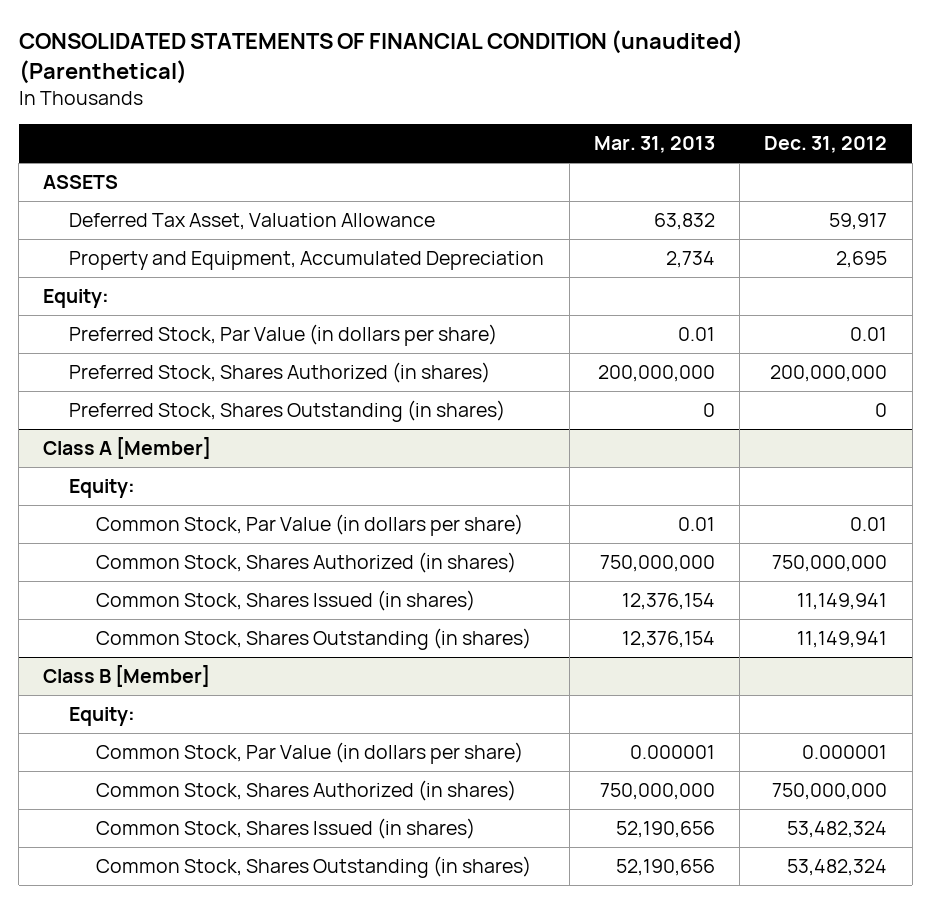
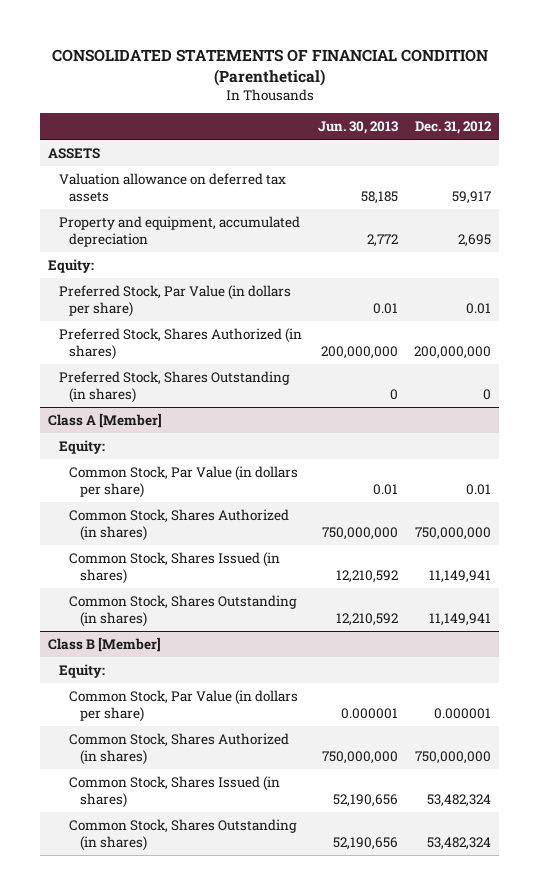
[18,29,743,84] CONSOLIDATED STATEMENTS OF FINANCIAL CONDITION (unaudited) (Parenthetical) -> [51,48,488,86] CONSOLIDATED STATEMENTS OF FINANCIAL CONDITION (Parenthetical)
[593,136,715,154] Mar. 31, 2013 -> none
none -> [317,121,398,135] Jun. 30, 2013
[69,213,436,231] Deferred Tax Asset, Valuation Allowance -> [58,172,286,202] Valuation allowance on deferred tax assets
[69,251,545,271] Property and Equipment, Accumulated Depreciation -> [58,215,300,247] Property and equipment, accumulated depreciation

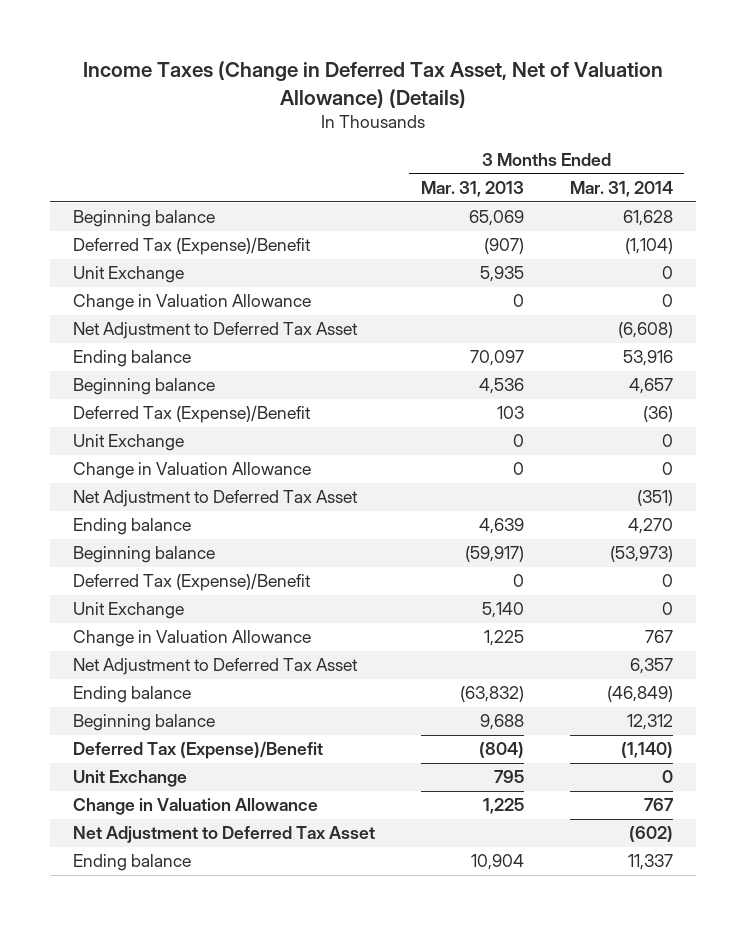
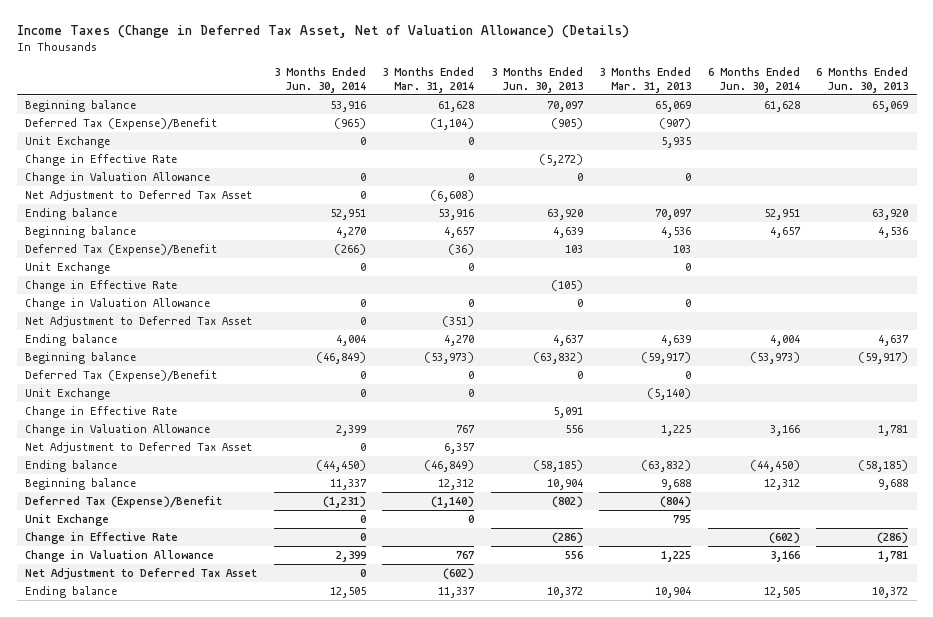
none -> [273,66,366,94] 3 Months Ended Jun. 30, 2014
none -> [490,66,583,94] 3 Months Ended Jun. 30, 2013
none -> [707,66,800,94] 6 Months Ended Jun. 30, 2014
none -> [816,66,909,94] 6 Months Ended Jun. 30, 2013
none -> [25,153,178,166] Change in Effective Rate
none -> [25,279,178,292] Change in Effective Rate
[481,602,524,619] 5,140 -> [647,387,692,400] (5,140)
none -> [25,405,178,418] Change in Effective Rate
none -> [25,531,179,544] Change in Effective Rate

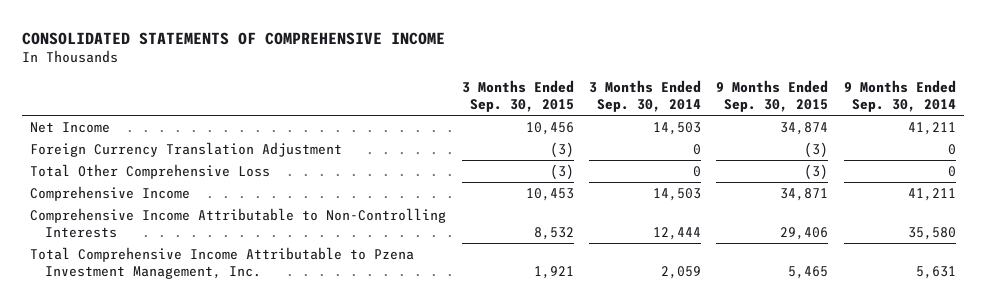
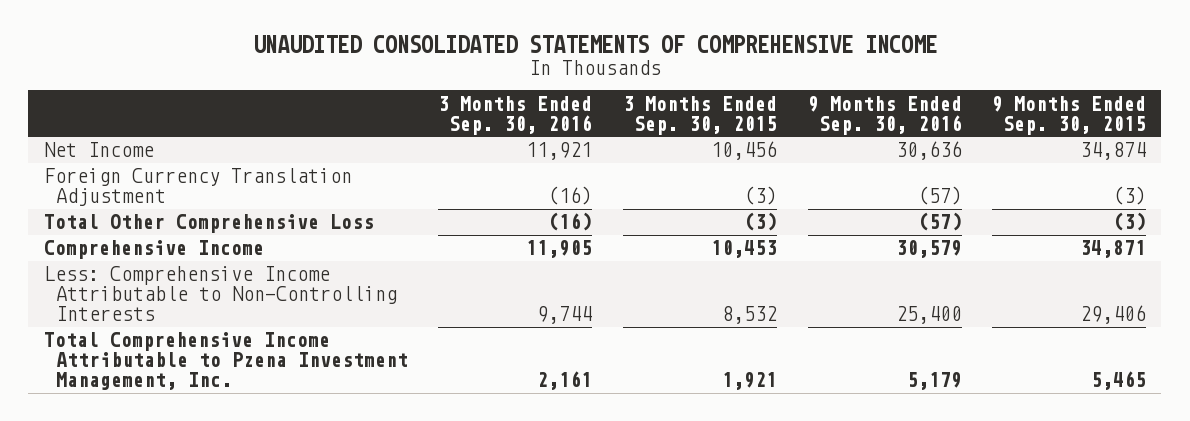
[22,31,446,45] CONSOLIDATED STATEMENTS OF COMPREHENSIVE INCOME -> [252,35,937,54] UNAUDITED CONSOLIDATED STATEMENTS OF COMPREHENSIVE INCOME
[588,79,701,113] 3 Months Ended Sep. 30, 2014 -> none
[843,79,956,113] 9 Months Ended Sep. 30, 2014 -> none
none -> [438,95,593,135] 3 Months Ended Sep. 30, 2016
none -> [807,95,962,135] 9 Months Ended Sep. 30, 2016
[30,207,447,238] Comprehensive Income Attributable to Non-Controlling Interests -> [43,266,397,322] Less: Comprehensive Income Attributable to Non-Controlling Interests

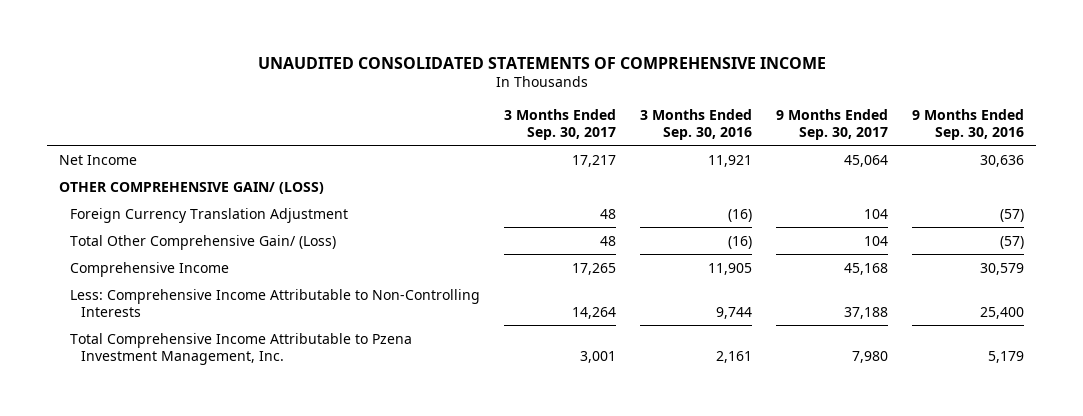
[622,95,777,135] 3 Months Ended Sep. 30, 2015 -> none
[992,95,1147,135] 9 Months Ended Sep. 30, 2015 -> none
none -> [504,108,617,140] 3 Months Ended Sep. 30, 2017
none -> [776,108,889,140] 9 Months Ended Sep. 30, 2017
none -> [59,181,325,194] OTHER COMPREHENSIVE GAIN/ (LOSS)
[43,214,374,234] Total Other Comprehensive Loss -> [70,234,337,250] Total Other Comprehensive Gain/ (Loss)

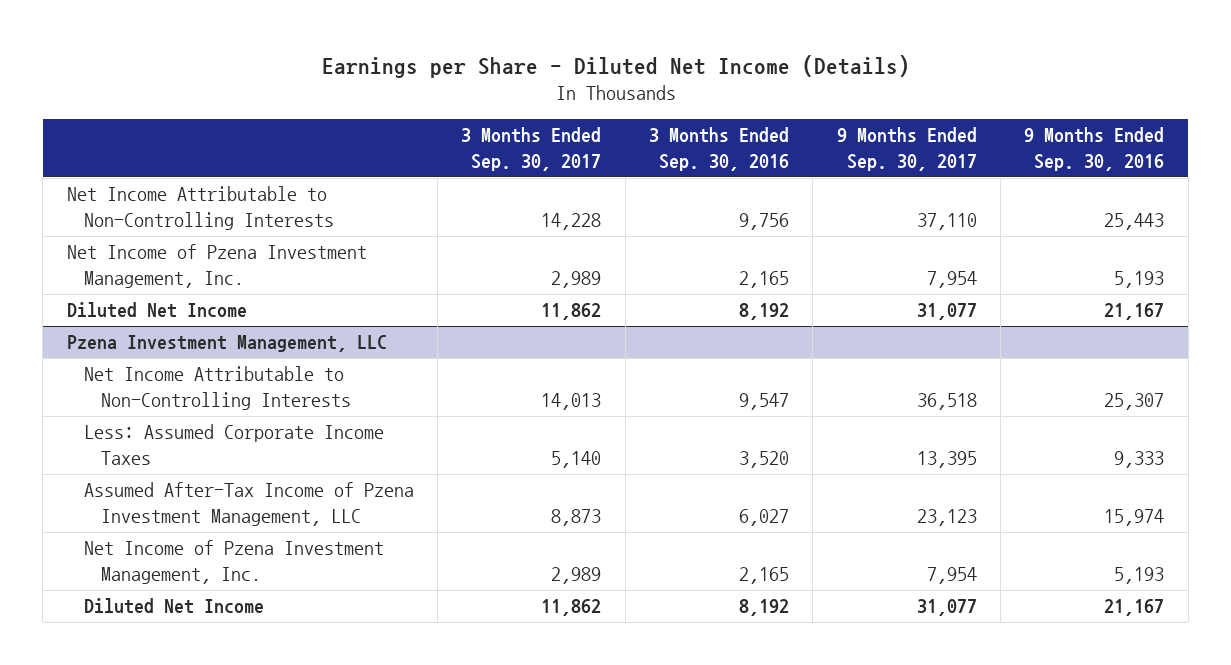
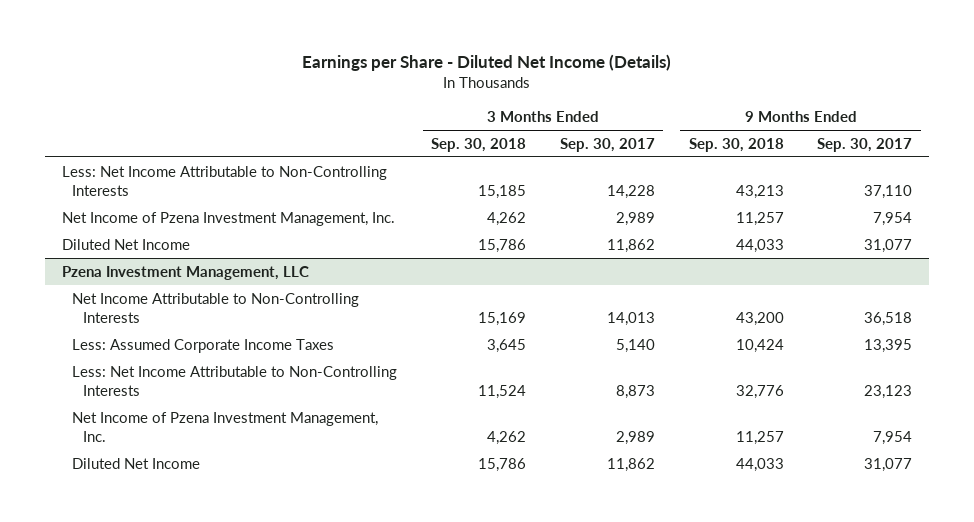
[649,127,790,171] 3 Months Ended Sep. 30, 2016 -> none
[1024,127,1165,171] 9 Months Ended Sep. 30, 2016 -> none
none -> [431,137,527,152] Sep. 30, 2018
none -> [688,137,784,152] Sep. 30, 2018
[66,186,334,230] Net Income Attributable to Non-Controlling Interests -> [61,165,387,196] Less: Net Income Attributable to Non-Controlling Interests
[83,482,414,526] Assumed After-Tax Income of Pzena Investment Management, LLC -> [72,365,398,396] Less: Net Income Attributable to Non-Controlling Interests

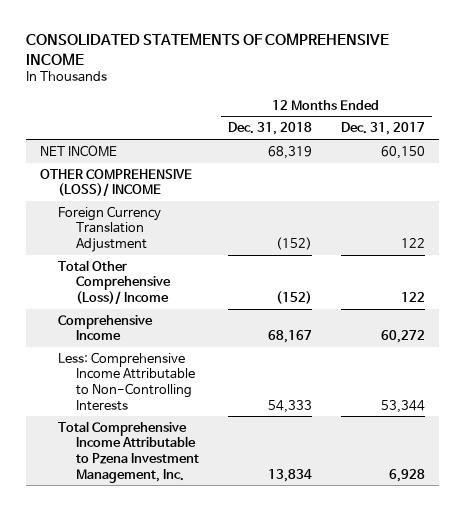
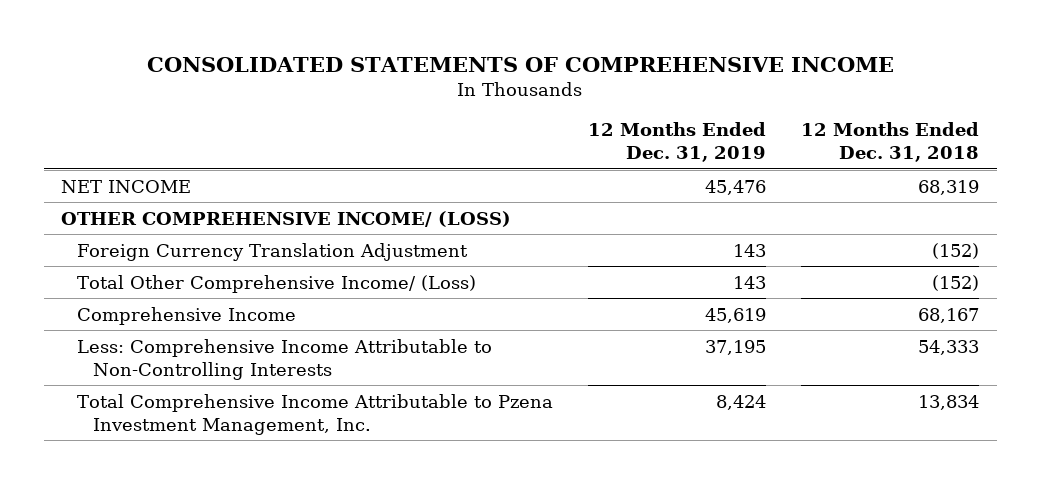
[340,122,425,136] Dec. 31, 2017 -> none
none -> [588,122,767,163] 12 Months Ended Dec. 31, 2019
[40,168,193,198] OTHER COMPREHENSIVE (LOSS)/ INCOME -> [61,210,512,227] OTHER COMPREHENSIVE INCOME/ (LOSS)
[58,259,172,306] Total Other Comprehensive (Loss)/ Income -> [77,274,477,293] Total Other Comprehensive Income/ (Loss)

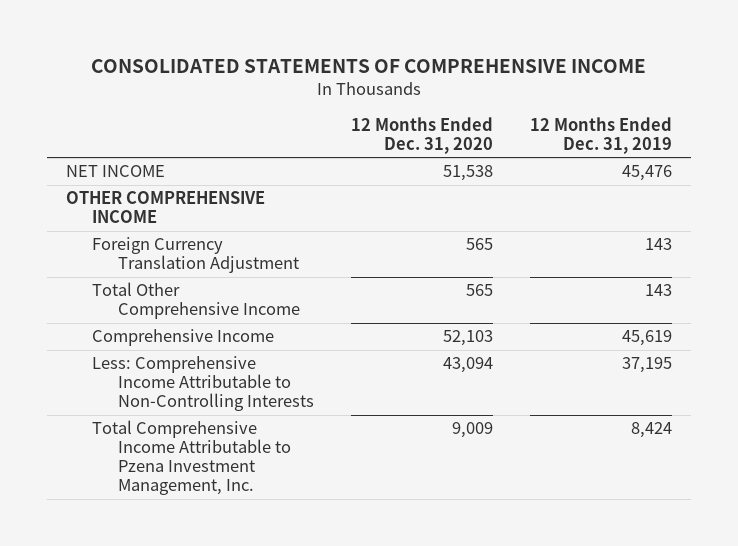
[801,122,980,163] 12 Months Ended Dec. 31, 2018 -> none
none -> [350,117,493,155] 12 Months Ended Dec. 31, 2020
[61,210,512,227] OTHER COMPREHENSIVE INCOME/ (LOSS) -> [65,191,265,224] OTHER COMPREHENSIVE INCOME
[77,274,477,293] Total Other Comprehensive Income/ (Loss) -> [91,282,300,320] Total Other Comprehensive Income

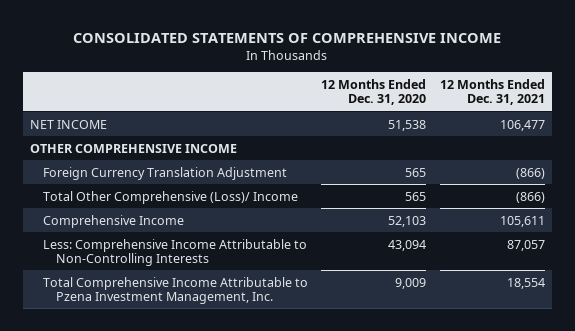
[530,117,673,155] 12 Months Ended Dec. 31, 2019 -> none
none -> [439,78,545,106] 12 Months Ended Dec. 31, 2021
[91,282,300,320] Total Other Comprehensive Income -> [42,190,298,204] Total Other Comprehensive (Loss)/ Income

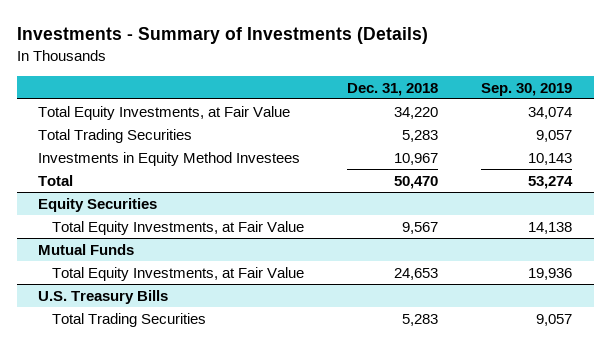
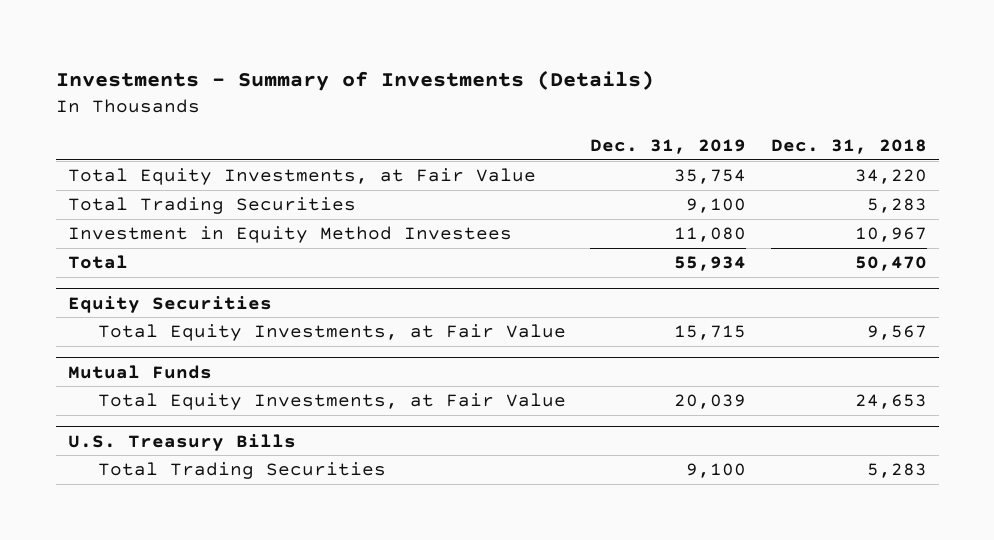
[481,82,573,96] Sep. 30, 2019 -> none
none -> [590,138,747,154] Dec. 31, 2019
[38,151,301,166] Investments in Equity Method Investees -> [67,226,512,244] Investment in Equity Method Investees

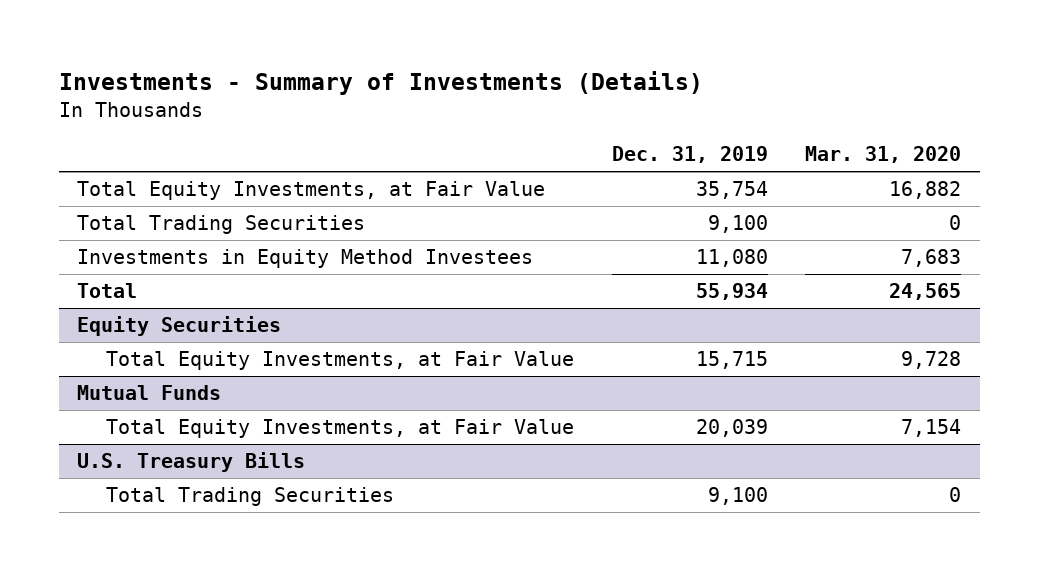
[770,138,927,154] Dec. 31, 2018 -> none
none -> [805,146,962,164] Mar. 31, 2020
[67,226,512,244] Investment in Equity Method Investees -> [77,249,534,269] Investments in Equity Method Investees

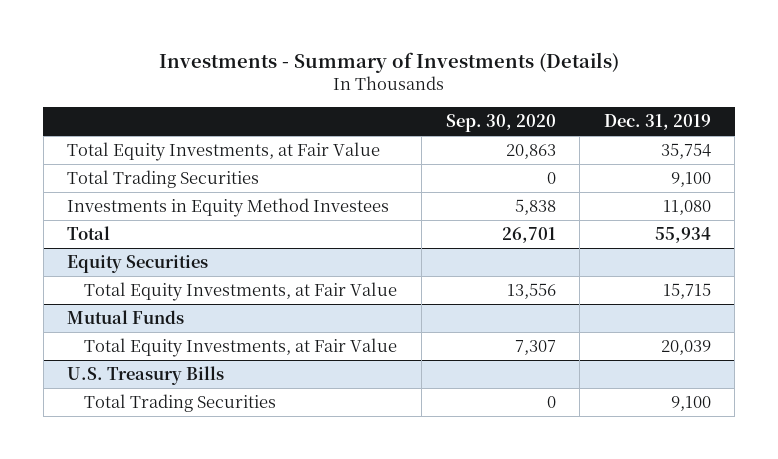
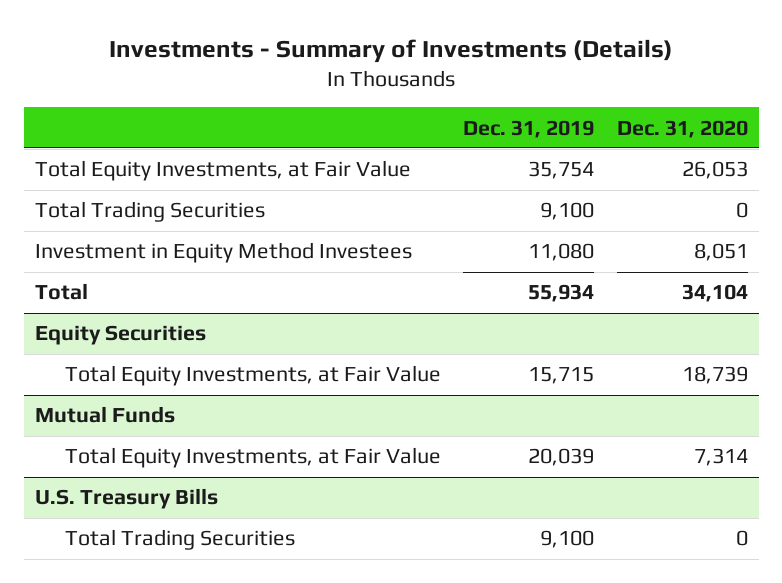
[445,113,556,132] Sep. 30, 2020 -> none
none -> [616,119,748,138] Dec. 31, 2020
[67,198,390,218] Investments in Equity Method Investees -> [34,242,412,264] Investment in Equity Method Investees

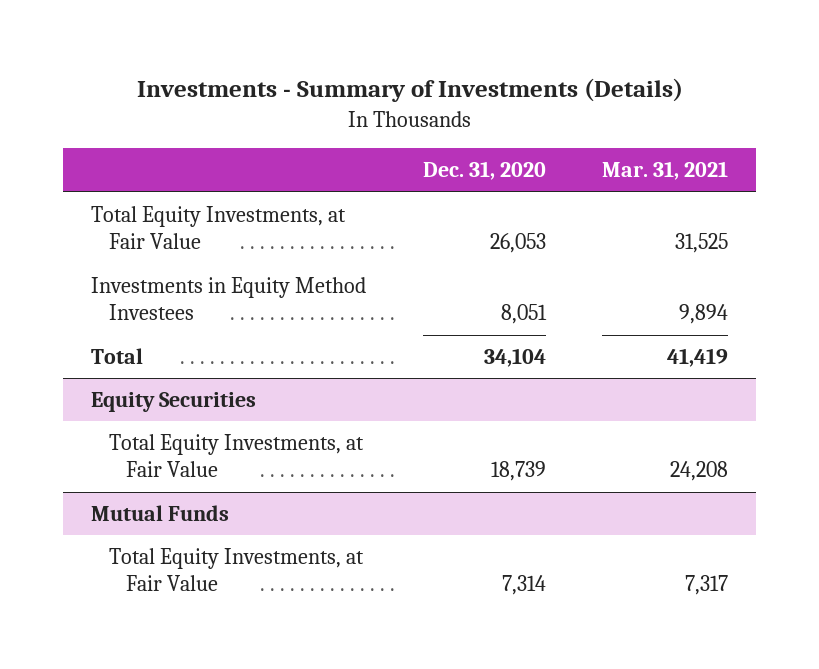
[463,119,595,138] Dec. 31, 2019 -> none
none -> [601,161,728,181] Mar. 31, 2021
[34,201,265,223] Total Trading Securities -> none
[34,242,412,264] Investment in Equity Method Investees -> [91,277,367,321] Investments in Equity Method Investees
[34,488,218,510] U.S. Treasury Bills -> none
[64,529,295,551] Total Trading Securities -> none

